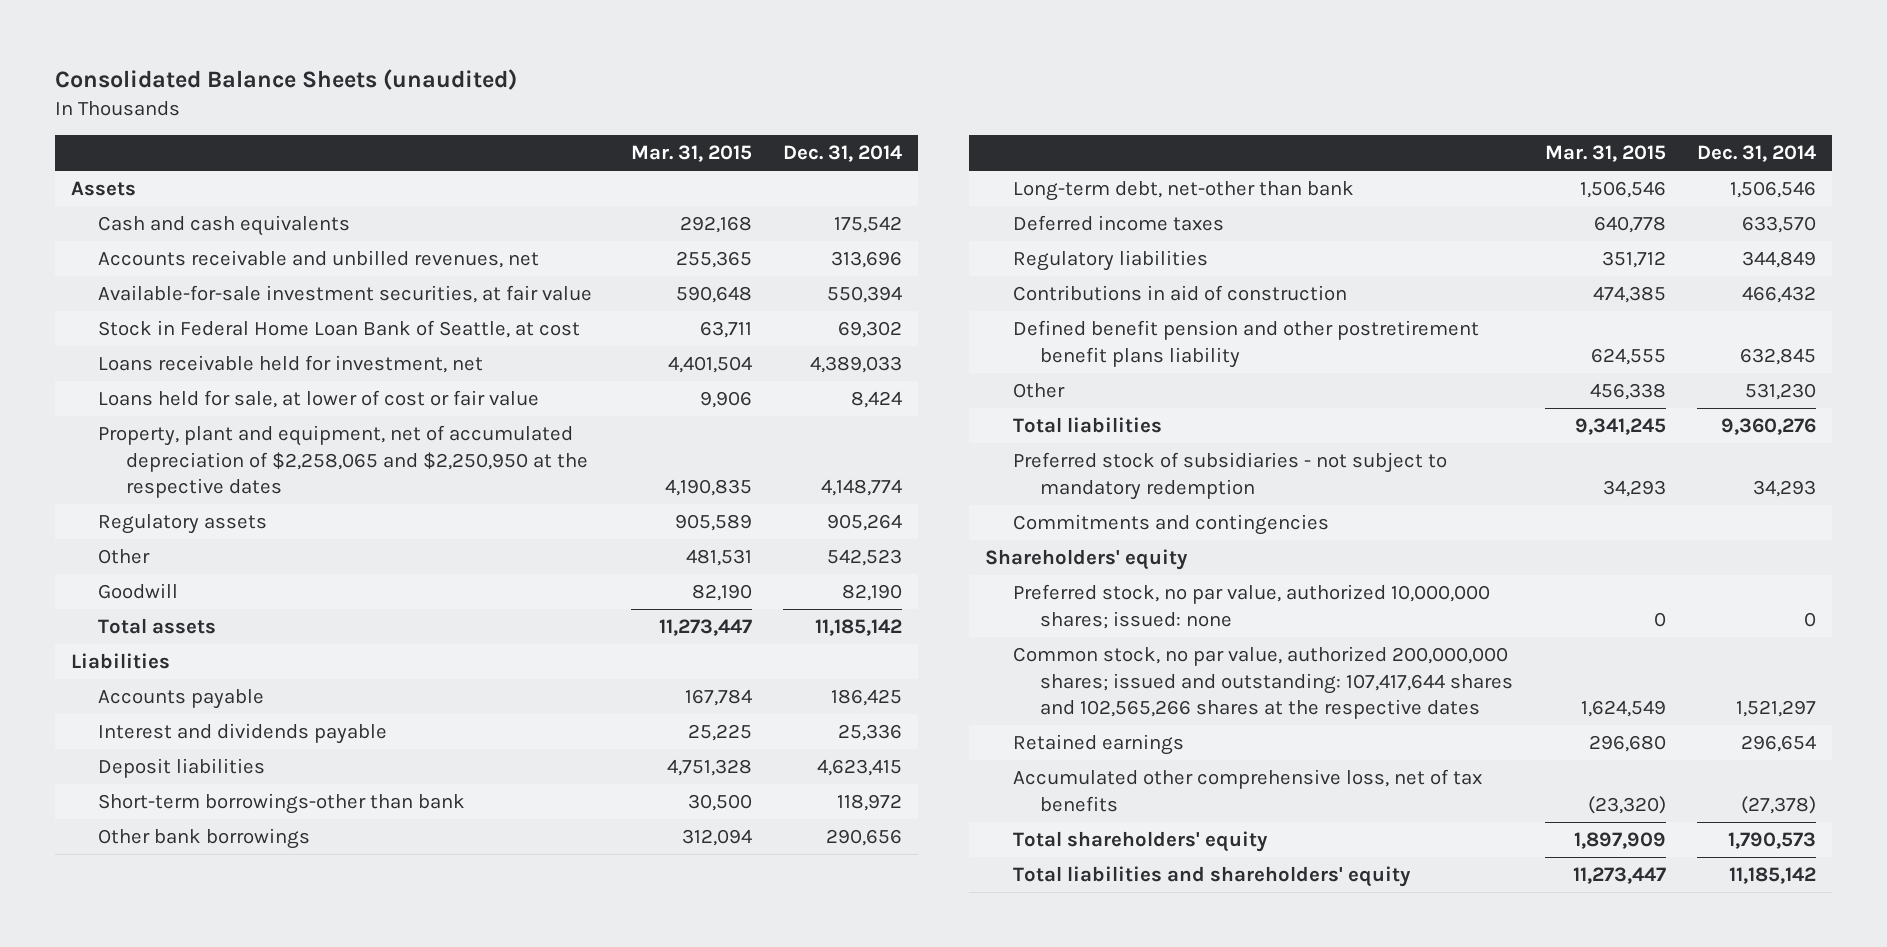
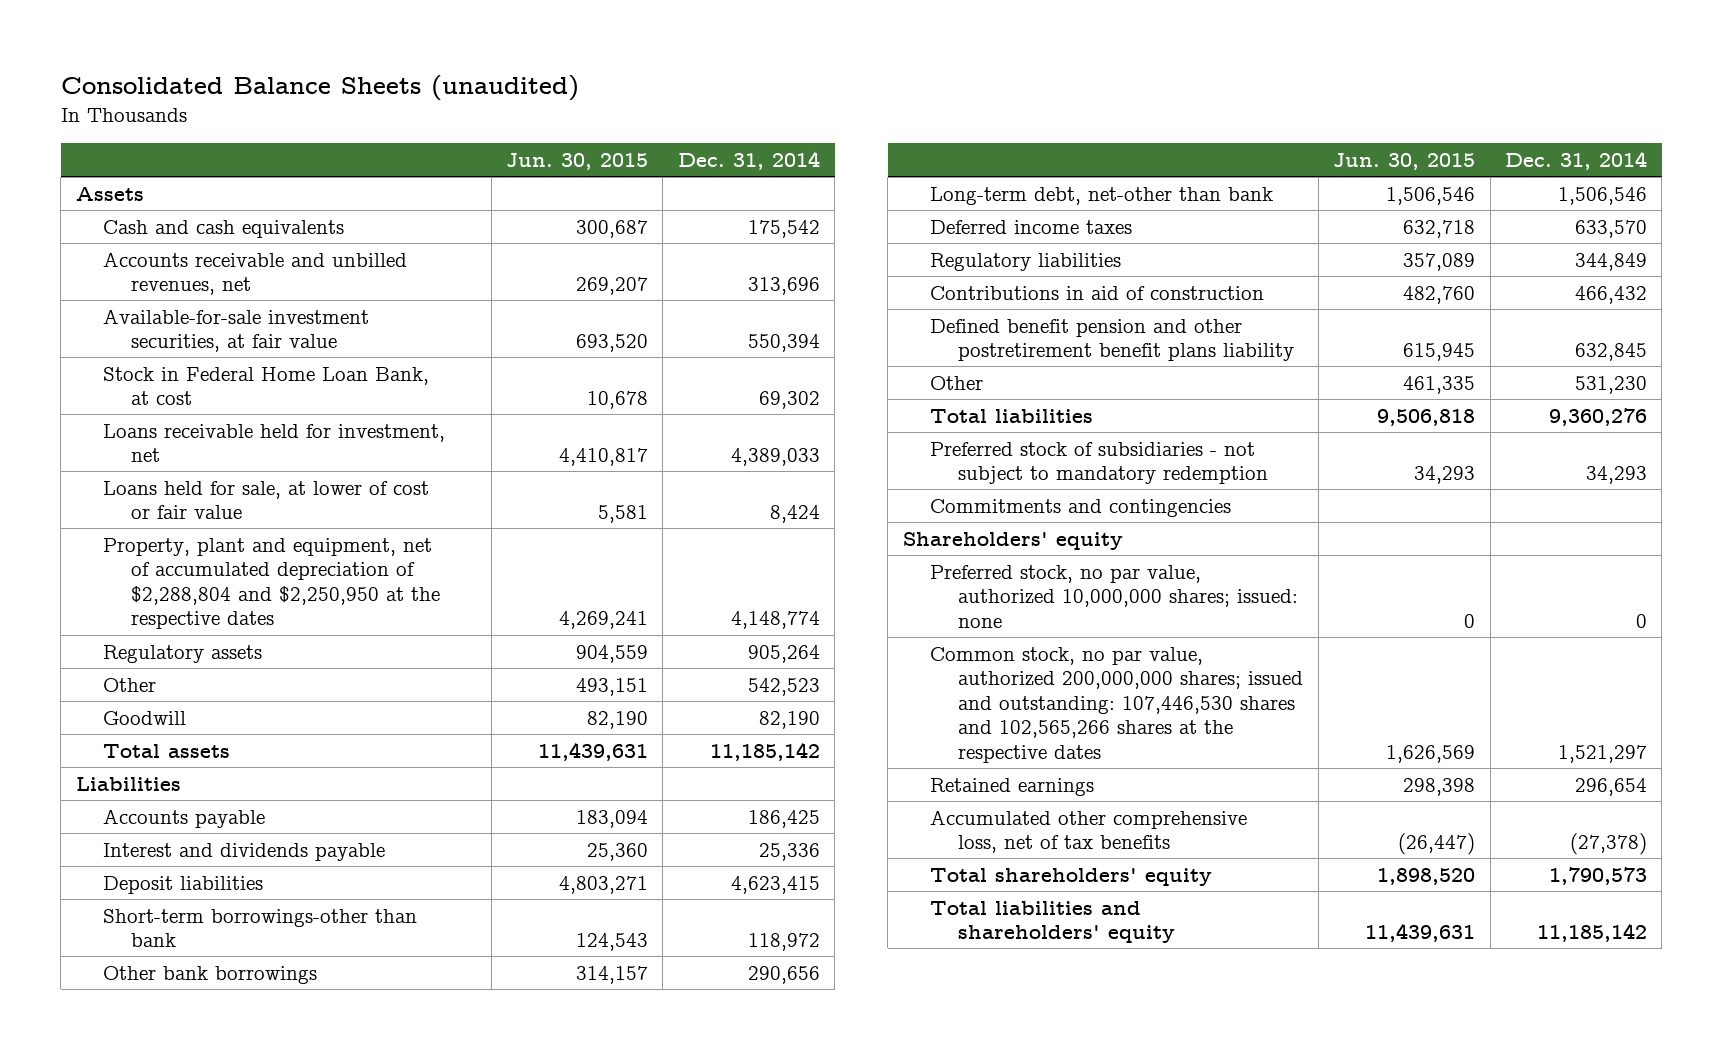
[630,145,752,163] Mar. 31, 2015 -> none
none -> [506,153,649,171] Jun. 30, 2015
[98,320,581,339] Stock in Federal Home Loan Bank of Seattle, at cost -> [103,366,430,406] Stock in Federal Home Loan Bank, at cost
[98,425,589,499] Property, plant and equipment, net of accumulated depreciation of $2,258,065 and $2,250,950 at the respective dates -> [103,537,441,630] Property, plant and equipment, net of accumulated depreciation of $2,288,804 and $2,250,950 at the respective dates
[1012,646,1514,720] Common stock, no par value, authorized 200,000,000 shares; issued and outstanding: 107,417,644 shares and 102,565,266 shares at the respective dates -> [930,646,1304,764] Common stock, no par value, authorized 200,000,000 shares; issued and outstanding: 107,446,530 shares and 102,565,266 shares at the respective dates

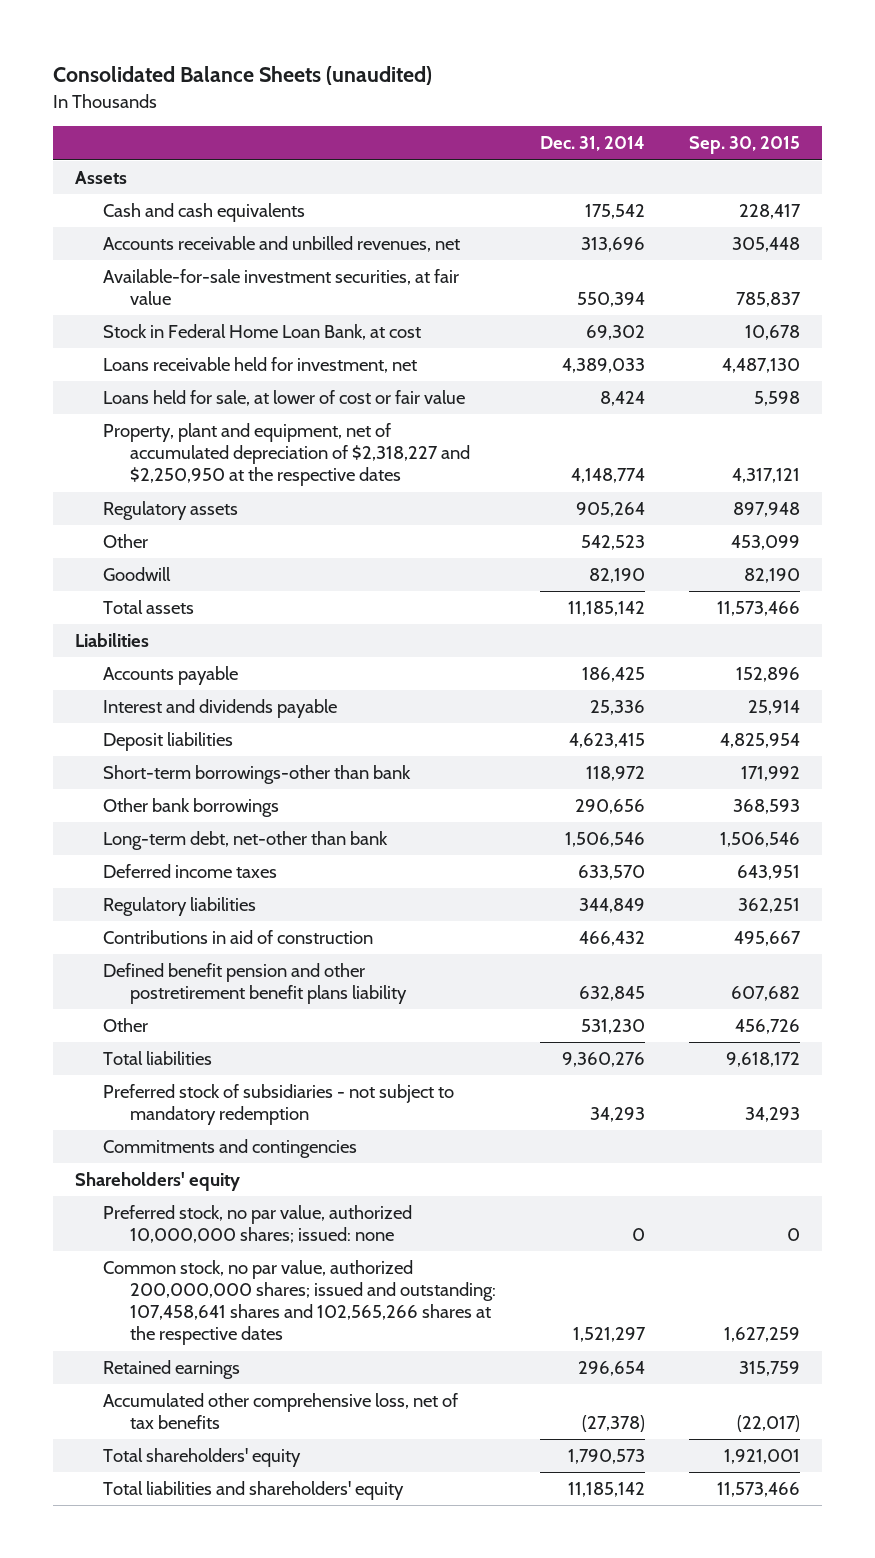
[506,153,649,171] Jun. 30, 2015 -> none
none -> [688,136,800,155] Sep. 30, 2015
[103,537,441,630] Property, plant and equipment, net of accumulated depreciation of $2,288,804 and $2,250,950 at the respective dates -> [102,423,470,487] Property, plant and equipment, net of accumulated depreciation of $2,318,227 and $2,250,950 at the respective dates
[930,646,1304,764] Common stock, no par value, authorized 200,000,000 shares; issued and outstanding: 107,446,530 shares and 102,565,266 shares at the respective dates -> [102,1260,496,1346] Common stock, no par value, authorized 200,000,000 shares; issued and outstanding: 107,458,641 shares and 102,565,266 shares at the respective dates

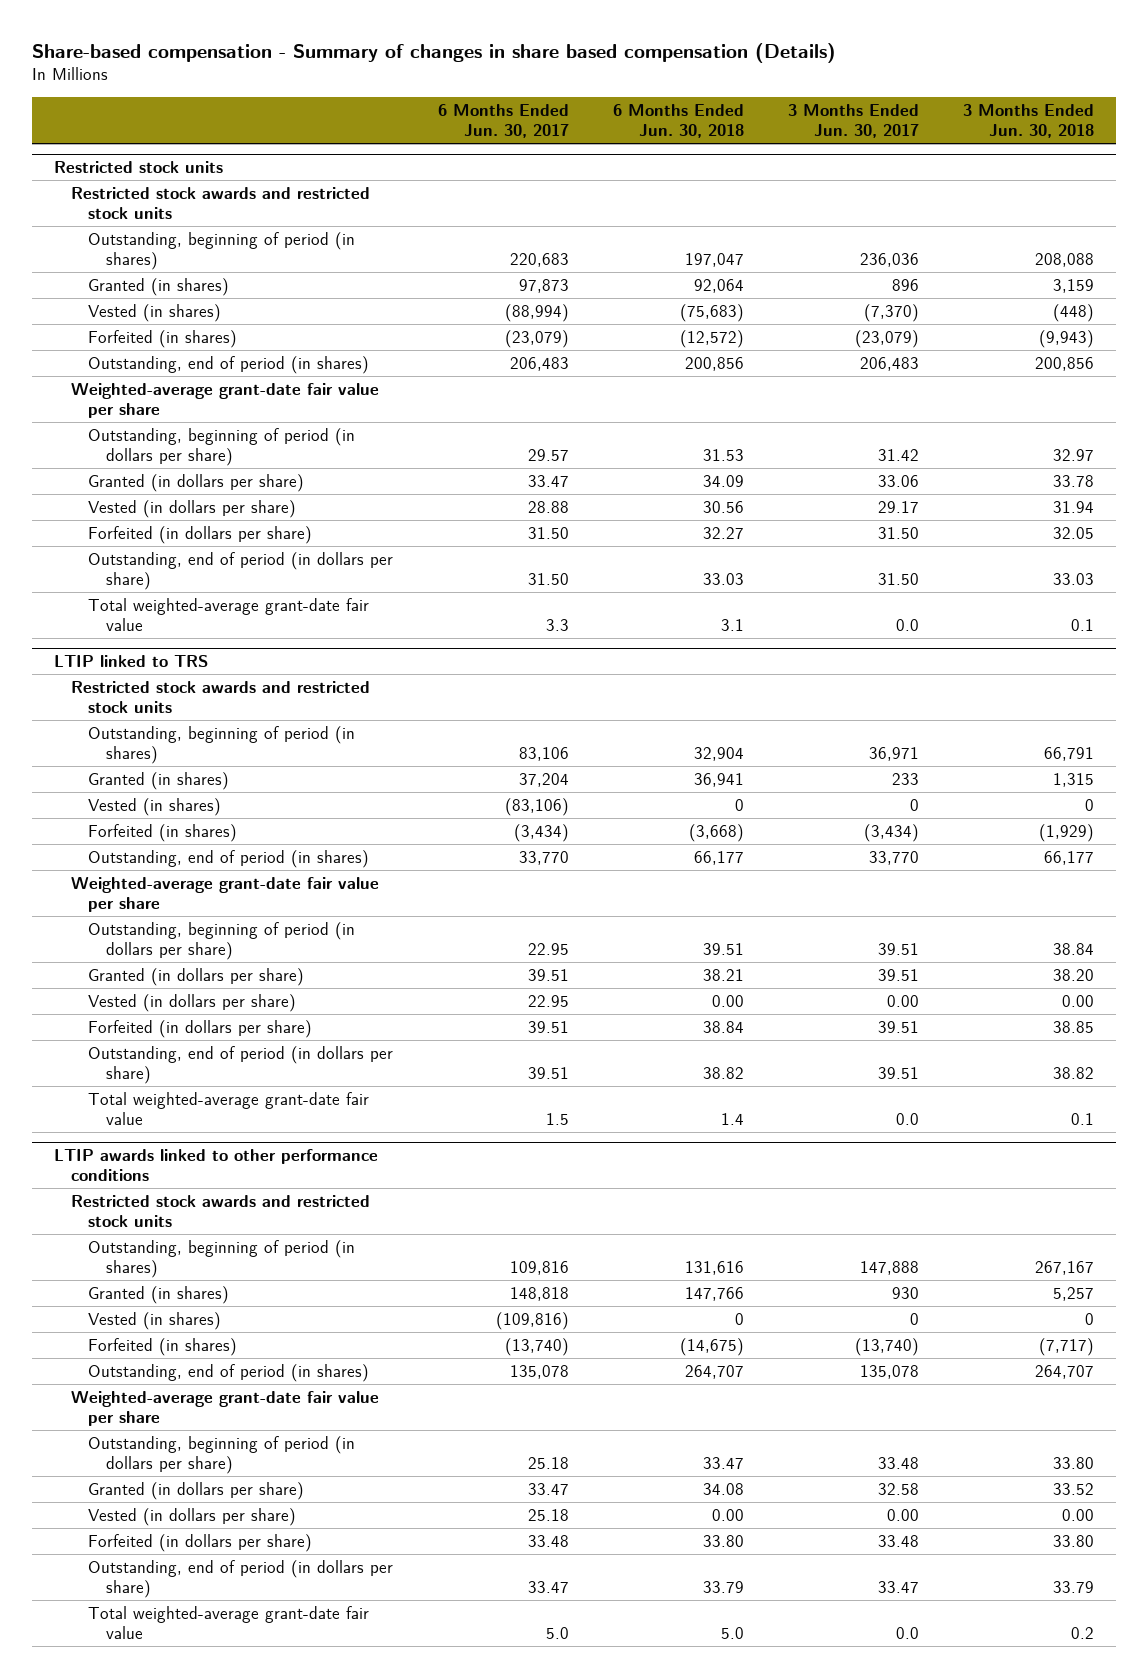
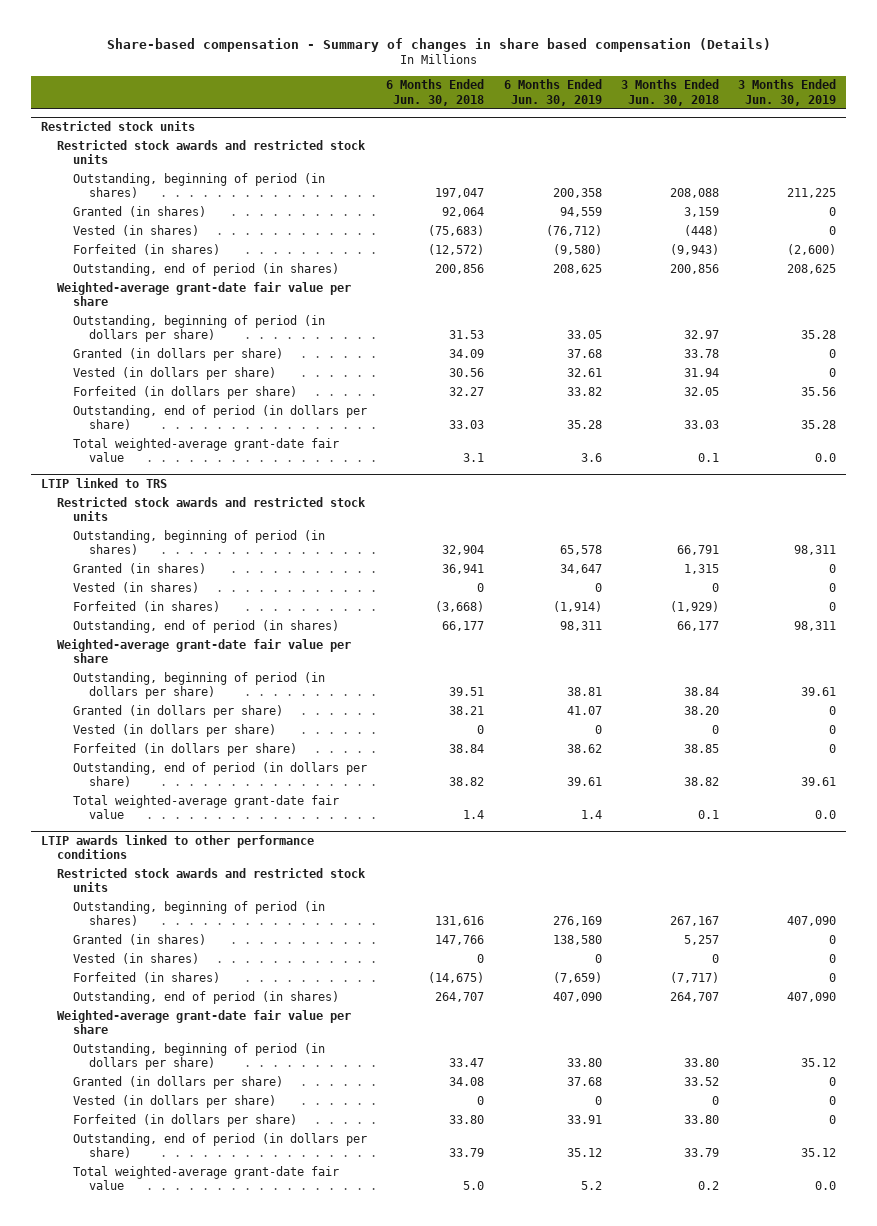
[437,104,569,139] 6 Months Ended Jun. 30, 2017 -> none
[788,104,920,139] 3 Months Ended Jun. 30, 2017 -> none
none -> [503,79,602,106] 6 Months Ended Jun. 30, 2019
none -> [738,79,837,106] 3 Months Ended Jun. 30, 2019
[711,994,744,1007] 0.00 -> [477,724,485,734] 0
[1062,994,1095,1007] 0.00 -> [711,724,719,734] 0
[711,1508,744,1521] 0.00 -> [477,1095,485,1105] 0
[1062,1508,1095,1521] 0.00 -> [711,1095,719,1105] 0

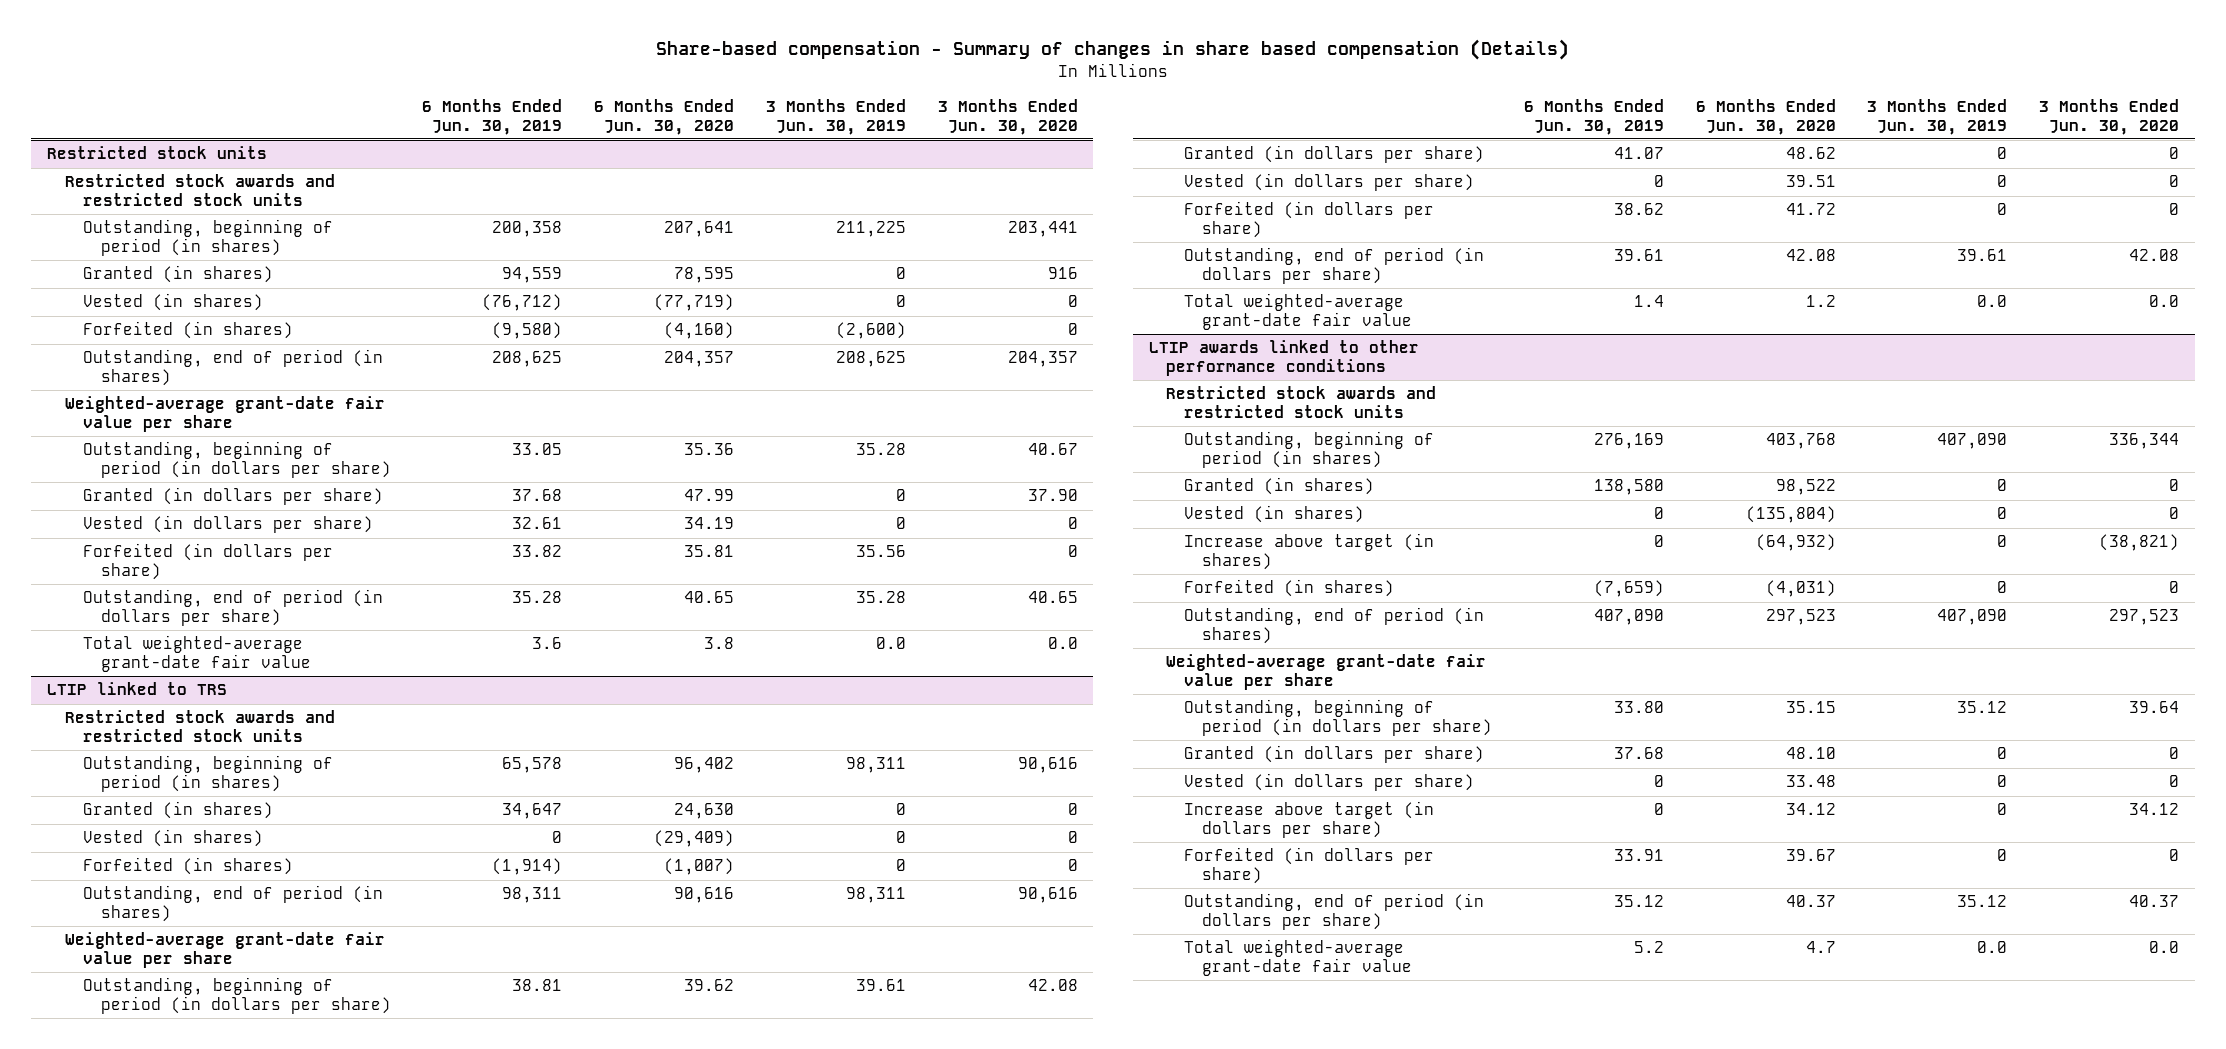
[386,79,485,106] 6 Months Ended Jun. 30, 2018 -> none
[620,79,719,106] 3 Months Ended Jun. 30, 2018 -> none
none -> [594,98,735,135] 6 Months Ended Jun. 30, 2020
none -> [937,98,1078,135] 3 Months Ended Jun. 30, 2020
none -> [1184,533,1435,571] Increase above target (in shares)
none -> [1184,801,1435,839] Increase above target (in dollars per share)

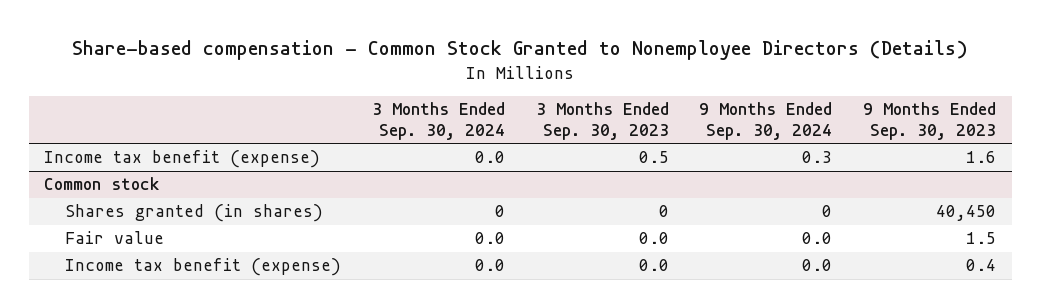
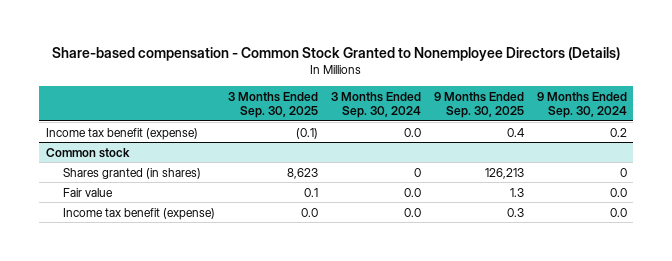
[535,102,669,140] 3 Months Ended Sep. 30, 2023 -> none
[863,102,997,140] 9 Months Ended Sep. 30, 2023 -> none
none -> [228,91,319,118] 3 Months Ended Sep. 30, 2025
none -> [433,91,524,118] 9 Months Ended Sep. 30, 2025
[802,151,833,164] 0.3 -> [609,127,627,137] 0.2

